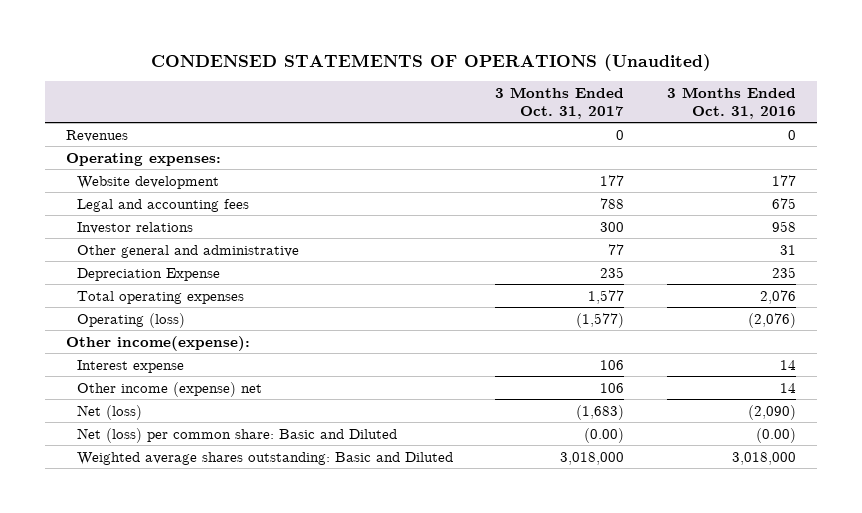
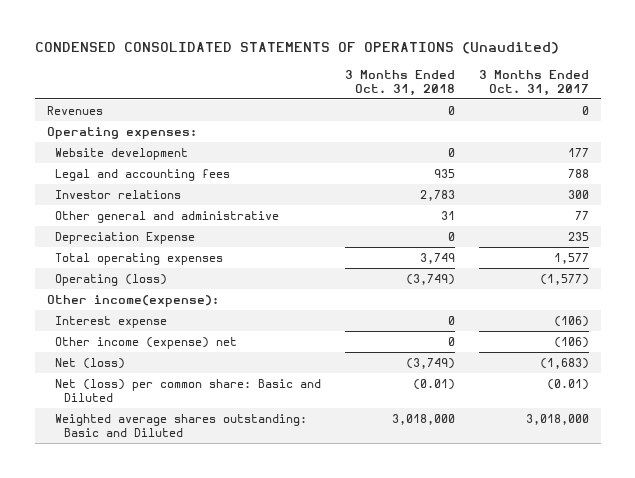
[150,53,711,71] CONDENSED STATEMENTS OF OPERATIONS (Unaudited) -> [34,42,559,55] CONDENSED CONSOLIDATED STATEMENTS OF OPERATIONS (Unaudited)
[666,86,796,119] 3 Months Ended Oct. 31, 2016 -> none
none -> [345,69,456,96] 3 Months Ended Oct. 31, 2018
[600,359,625,370] 106 -> [553,315,589,327] (106)
[600,382,625,393] 106 -> [553,336,589,348] (106)
[584,427,625,443] (0.00) -> [546,378,589,390] (0.01)

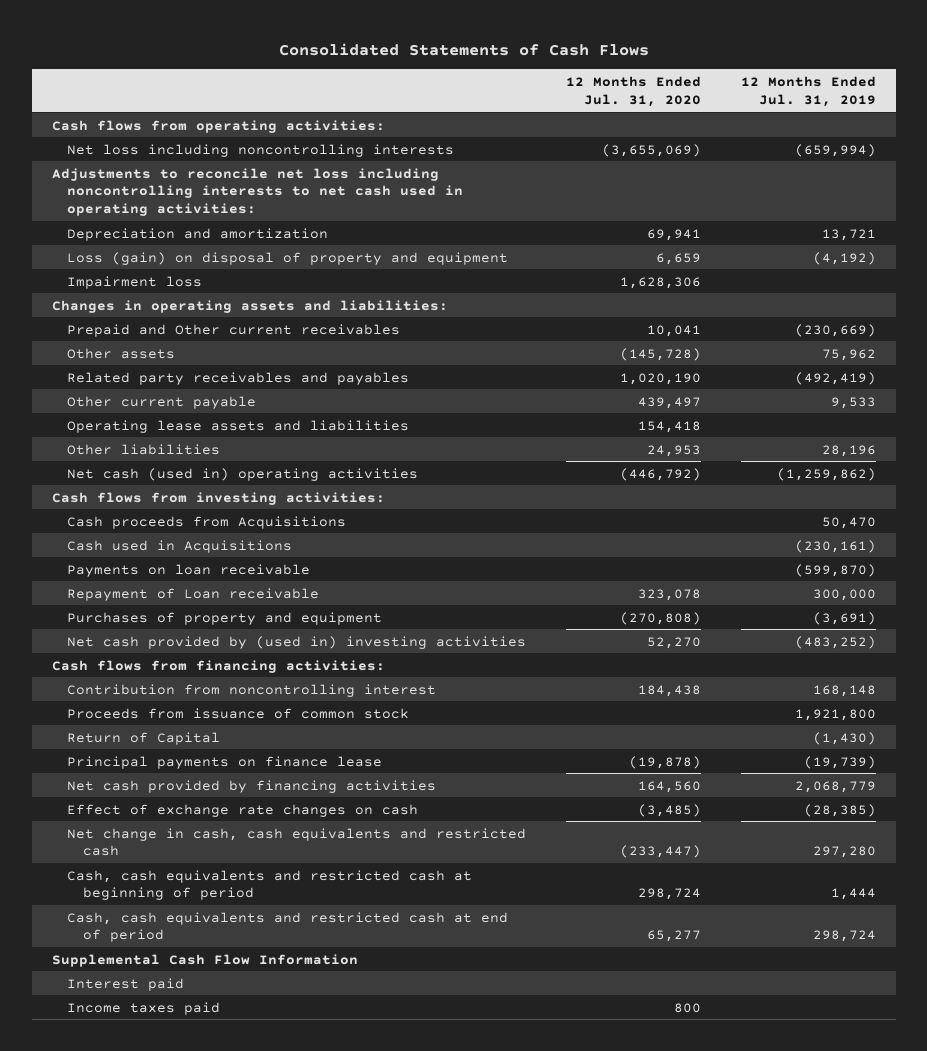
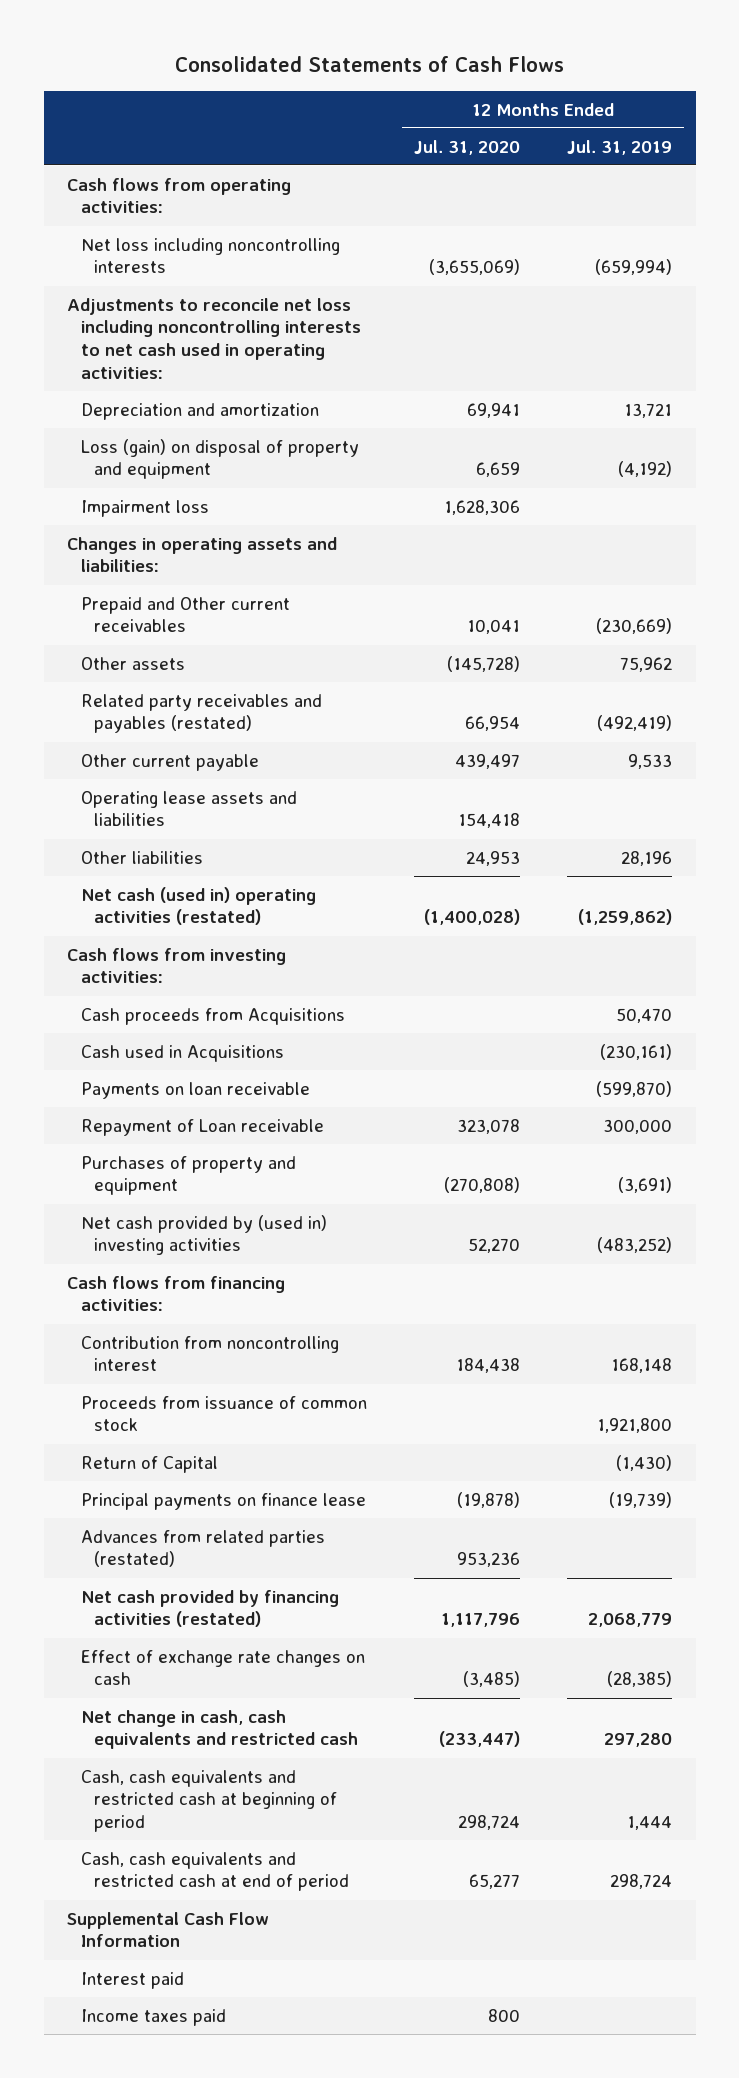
[67,371,410,385] Related party receivables and payables -> [80,693,322,734] Related party receivables and payables (restated)
[619,372,701,385] 1,020,190 -> [464,716,520,732] 66,954
[67,467,419,481] Net cash (used in) operating activities -> [80,886,316,926] Net cash (used in) operating activities (restated)
[619,467,701,481] (446,792) -> [423,909,520,926] (1,400,028)
none -> [80,1529,325,1568] Advances from related parties (restated)
[67,779,437,793] Net cash provided by financing activities -> [80,1589,339,1628] Net cash provided by financing activities (restated)
[637,780,701,793] 164,560 -> [440,1613,520,1628] 1,117,796

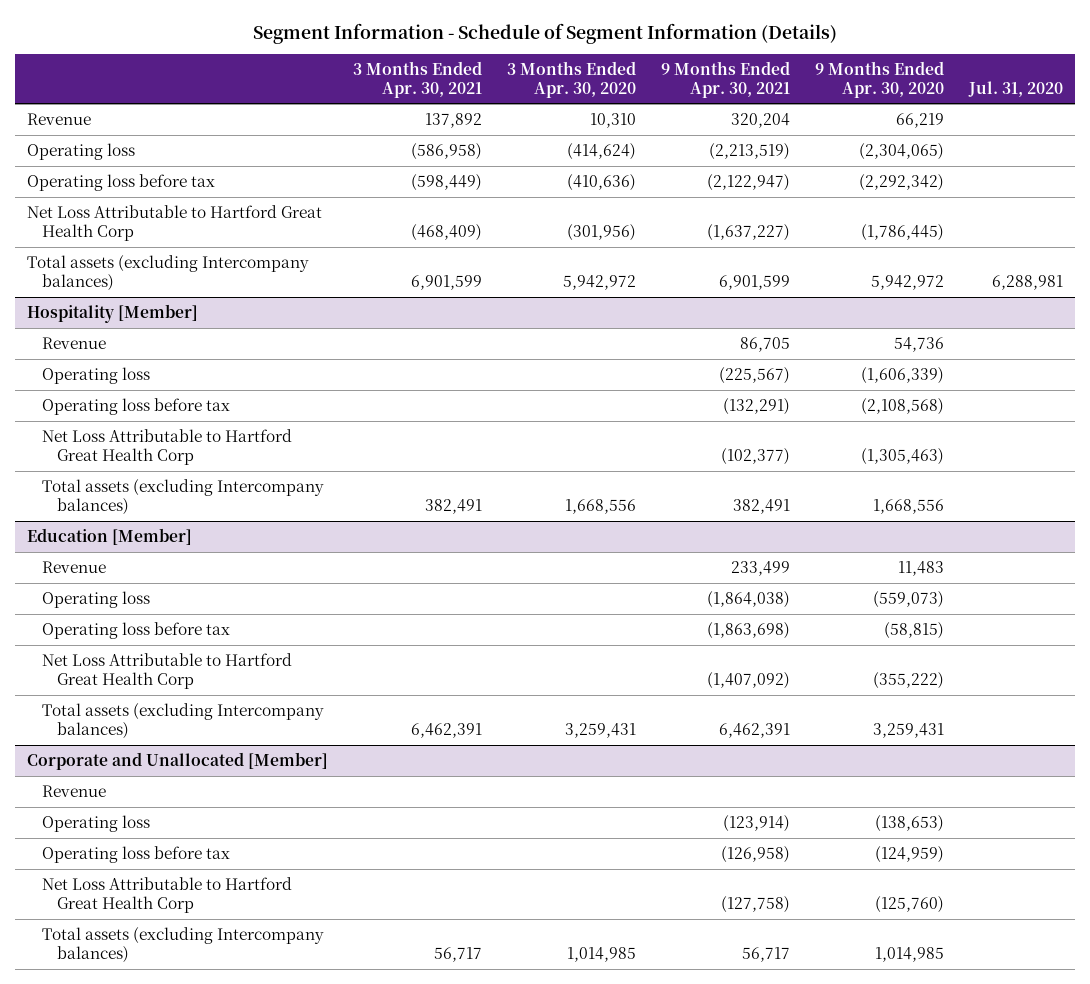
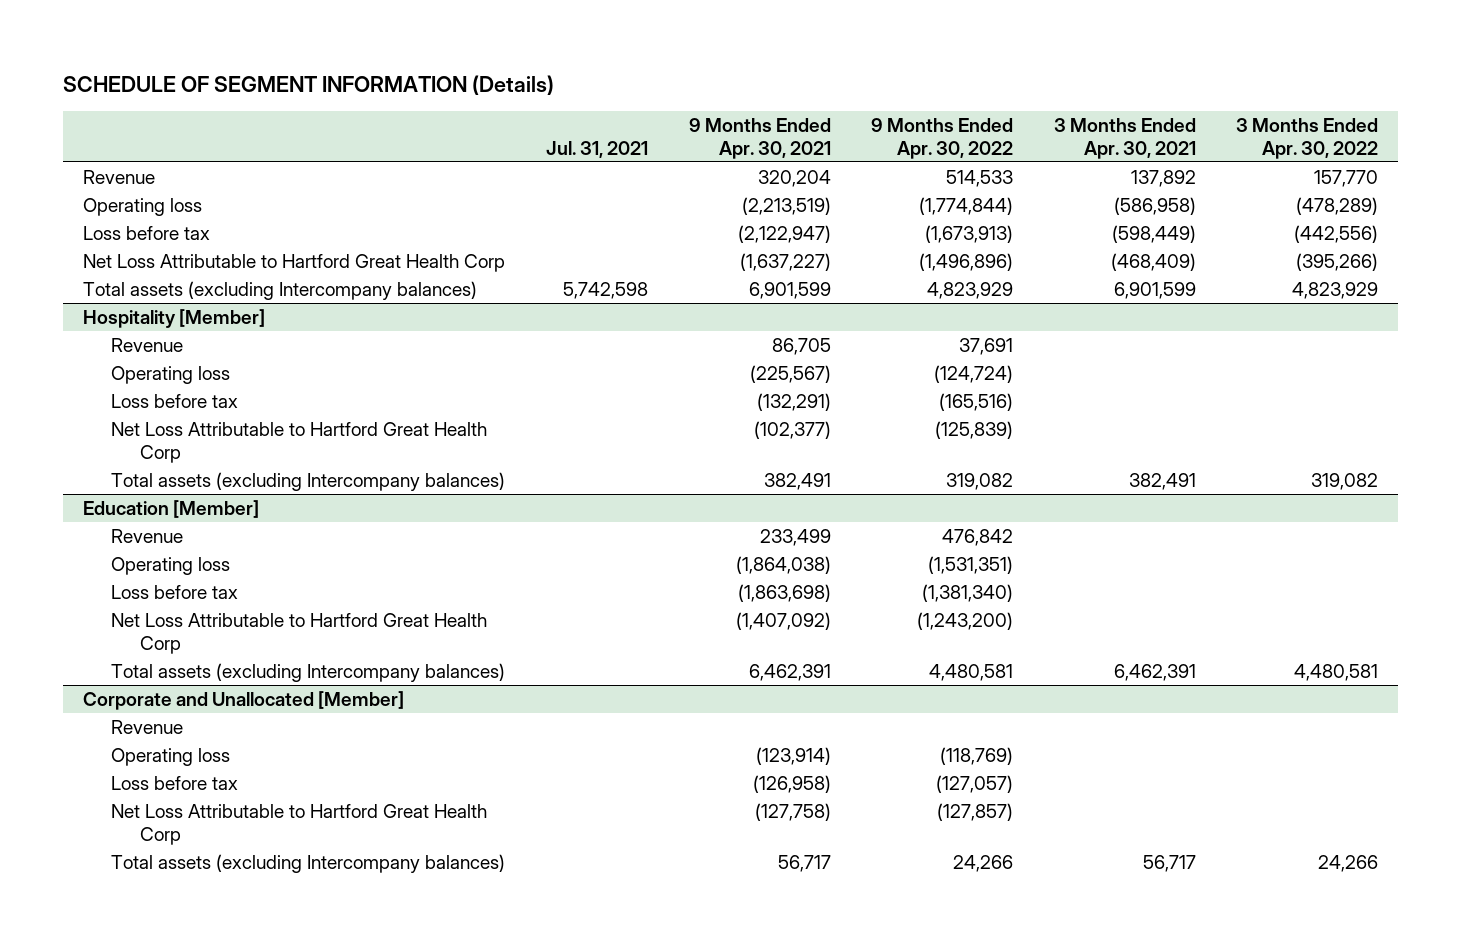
[253,22,838,44] Segment Information - Schedule of Segment Information (Details) -> [62,75,554,96] SCHEDULE OF SEGMENT INFORMATION (Details)
[507,60,637,98] 3 Months Ended Apr. 30, 2020 -> none
[814,60,944,98] 9 Months Ended Apr. 30, 2020 -> none
[967,80,1063,97] Jul. 31, 2020 -> none
none -> [545,140,648,158] Jul. 31, 2021
none -> [871,117,1014,159] 9 Months Ended Apr. 30, 2022
none -> [1236,117,1379,159] 3 Months Ended Apr. 30, 2022
[27,173,216,191] Operating loss before tax -> [83,225,211,240] Loss before tax
[42,397,231,415] Operating loss before tax -> [111,393,239,408] Loss before tax
[42,621,231,639] Operating loss before tax -> [111,584,239,599] Loss before tax
[42,845,231,863] Operating loss before tax -> [111,775,239,790] Loss before tax

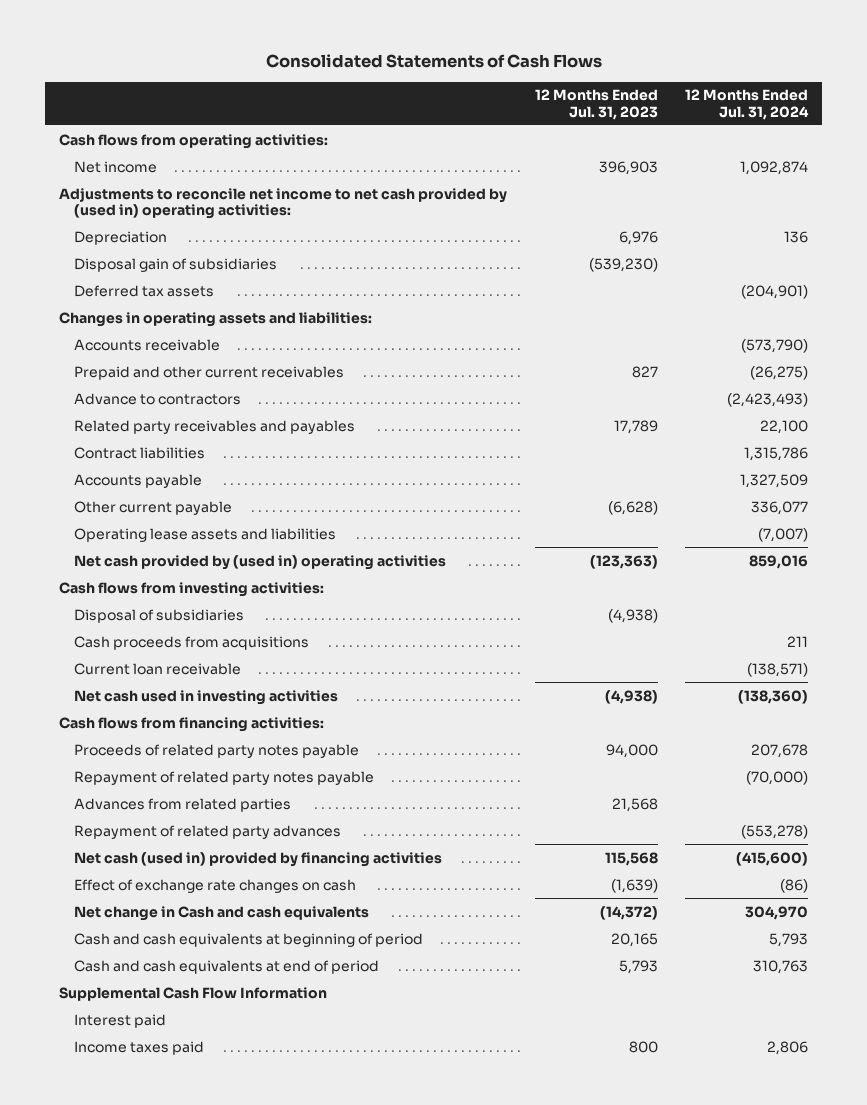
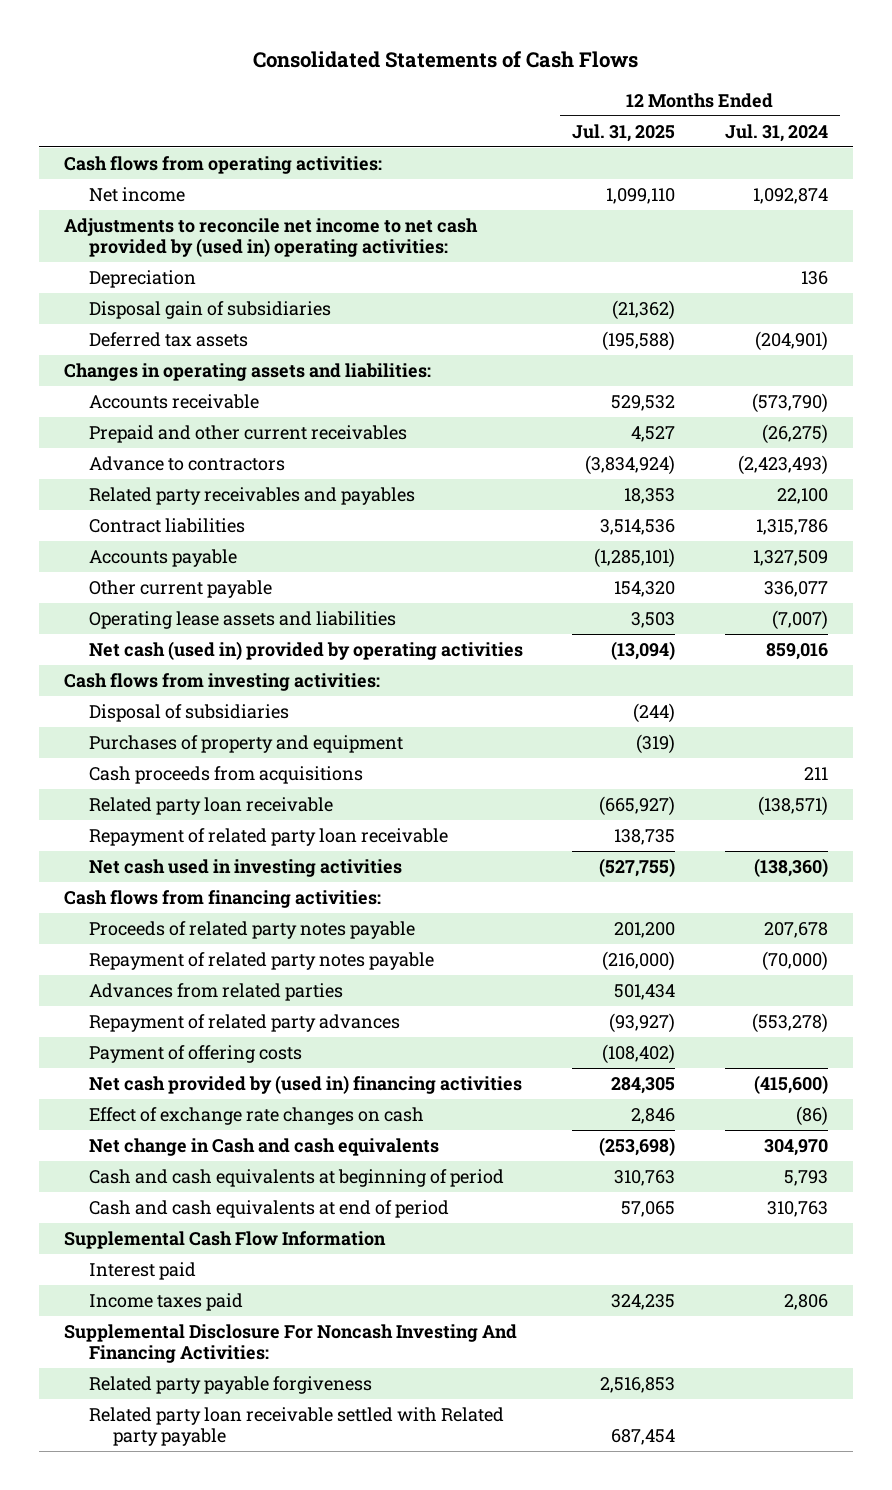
[534,89,658,120] 12 Months Ended Jul. 31, 2023 -> none
none -> [572,123,676,142] Jul. 31, 2025
[73,554,446,570] Net cash provided by (used in) operating activities -> [88,640,523,660] Net cash (used in) provided by operating activities
none -> [88,734,403,753] Purchases of property and equipment
[73,662,241,675] Current loan receivable -> [88,796,333,815] Related party loan receivable
none -> [88,827,448,846] Repayment of related party loan receivable
none -> [88,1044,302,1063] Payment of offering costs
[73,851,442,867] Net cash (used in) provided by financing activities -> [88,1074,522,1094] Net cash provided by (used in) financing activities
none -> [63,1323,517,1363] Supplemental Disclosure For Noncash Investing And Financing Activities:
none -> [88,1375,372,1394] Related party payable forgiveness
none -> [88,1406,504,1446] Related party loan receivable settled with Related party payable

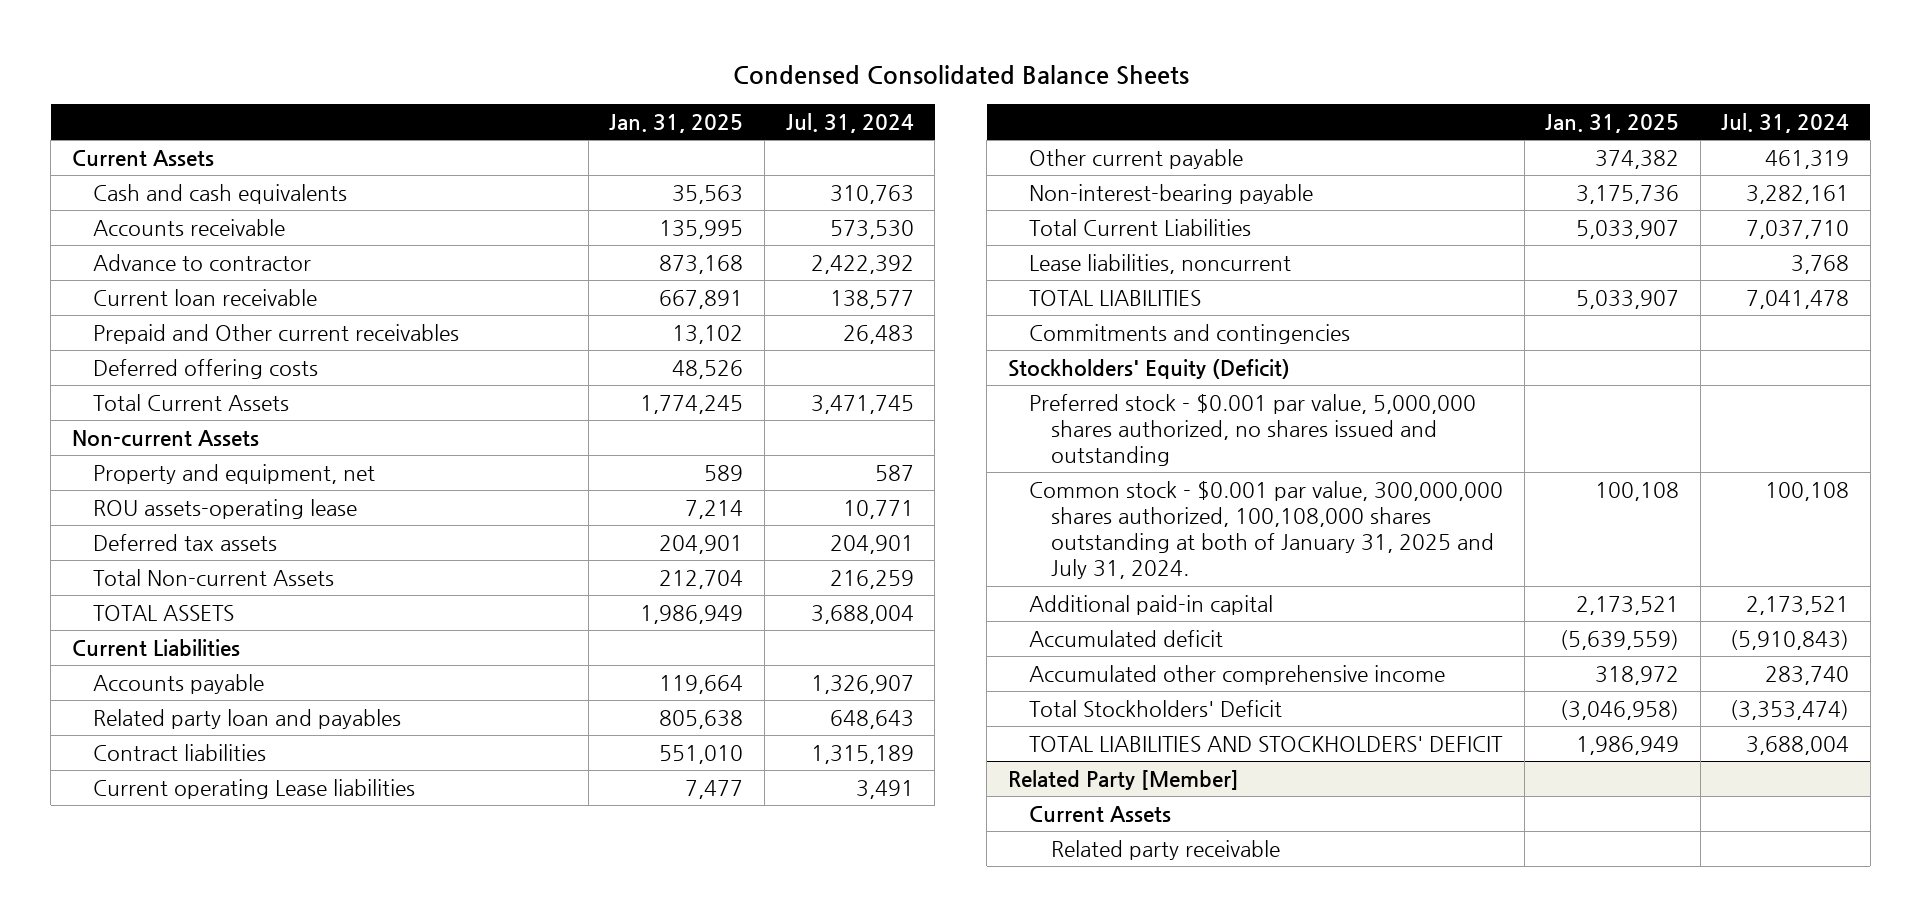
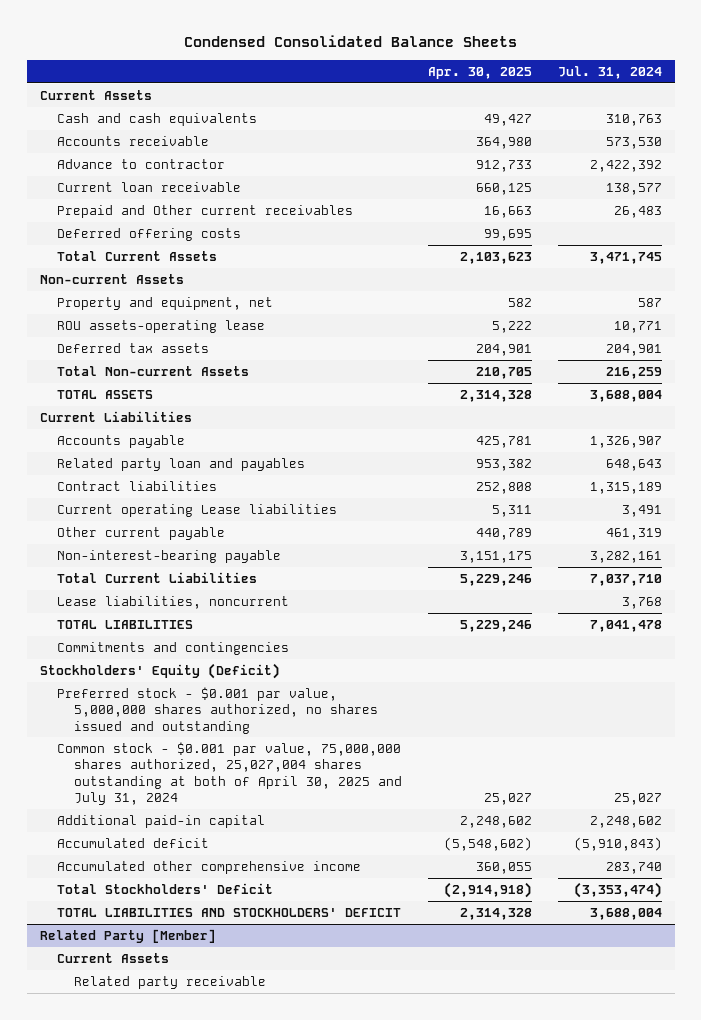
[609,114,744,134] Jan. 31, 2025 -> none
none -> [427,66,532,79] Apr. 30, 2025
[1029,480,1504,580] Common stock - $0.001 par value, 300,000,000 shares authorized, 100,108,000 shares outstanding at both of January 31, 2025 and July 31, 2024. -> [56,741,402,806] Common stock - $0.001 par value, 75,000,000 shares authorized, 25,027,004 shares outstanding at both of April 30, 2025 and July 31, 2024
[1765,481,1850,501] 100,108 -> [613,793,662,806] 25,027
[1746,595,1850,615] 2,173,521 -> [589,815,662,828] 2,248,602

